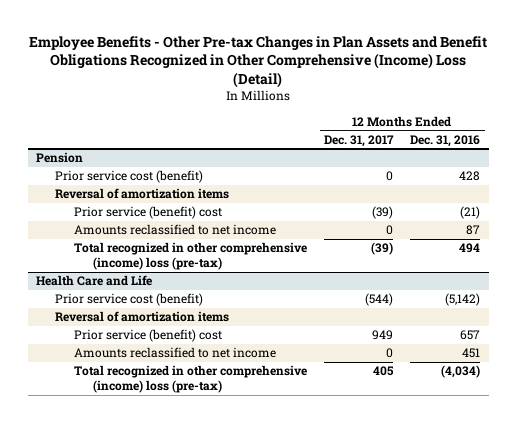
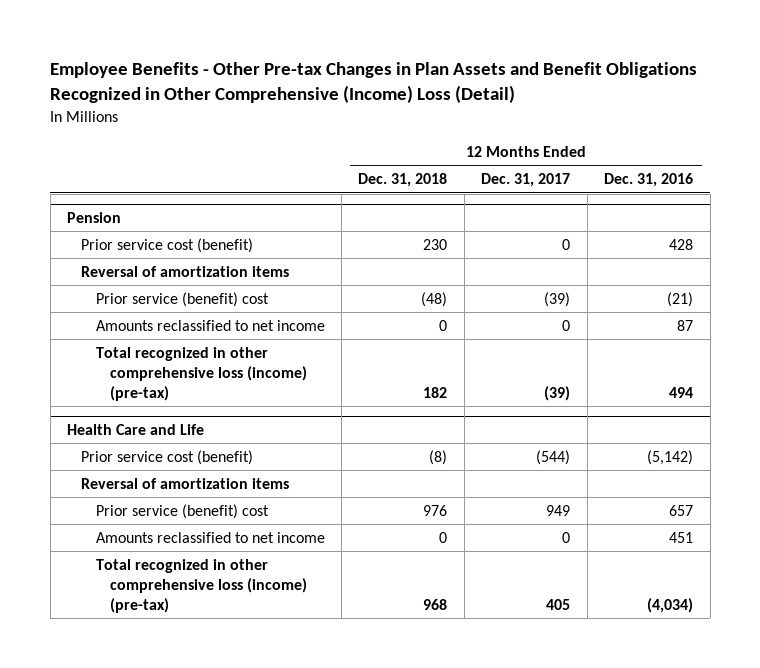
none -> [358,173,448,188] Dec. 31, 2018
[74,242,308,271] Total recognized in other comprehensive (income) loss (pre-tax) -> [95,346,307,401] Total recognized in other comprehensive loss (income) (pre-tax)
[74,365,308,394] Total recognized in other comprehensive (income) loss (pre-tax) -> [95,558,307,613] Total recognized in other comprehensive loss (income) (pre-tax)

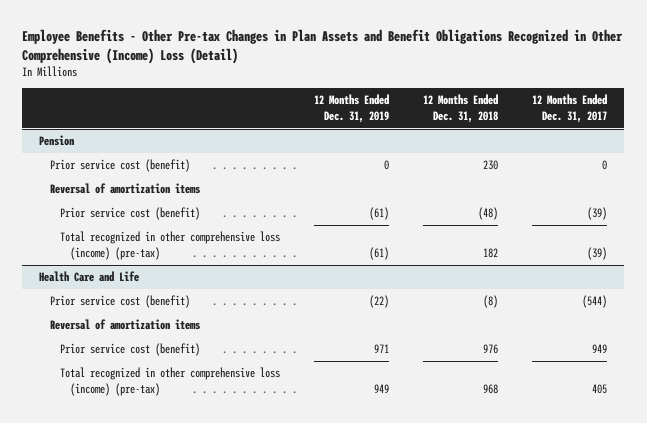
[604,173,694,188] Dec. 31, 2016 -> none
none -> [314,94,390,123] 12 Months Ended Dec. 31, 2019
[95,319,325,331] Amounts reclassified to net income -> none
[95,291,269,307] Prior service (benefit) cost -> [60,207,201,221] Prior service cost (benefit)
[95,531,325,543] Amounts reclassified to net income -> none
[95,503,269,519] Prior service (benefit) cost -> [60,343,201,357] Prior service cost (benefit)

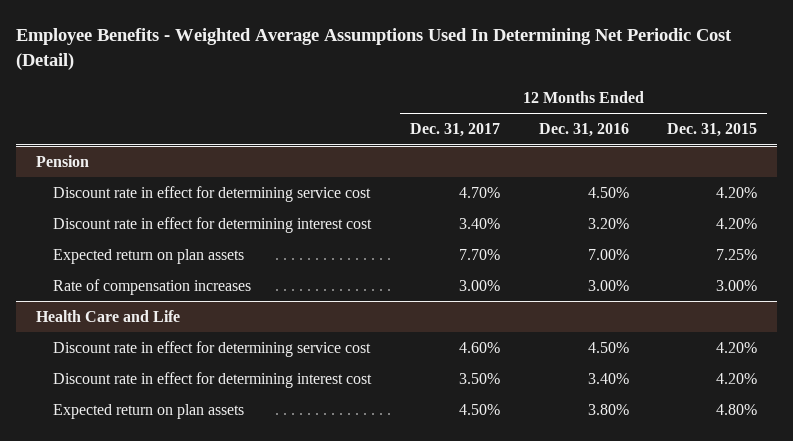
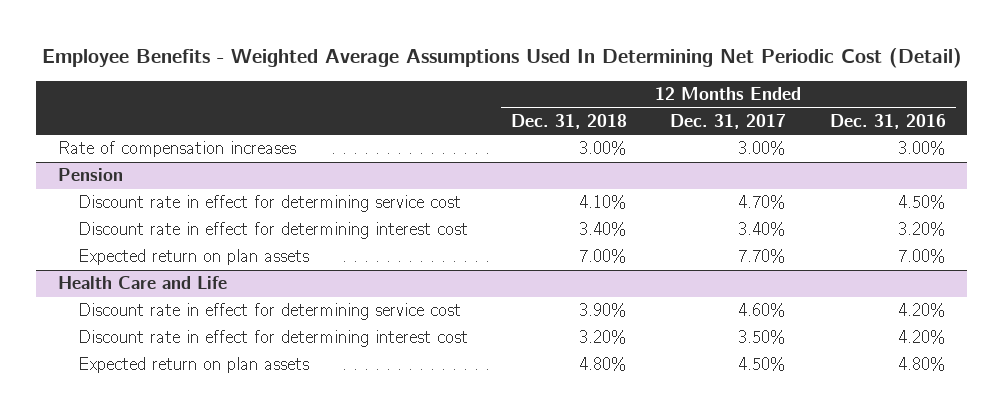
[667,123,758,138] Dec. 31, 2015 -> none
none -> [511,113,628,129] Dec. 31, 2018
none -> [57,141,296,158] Rate of compensation increases
[53,278,252,295] Rate of compensation increases -> none
[587,341,629,353] 4.50% -> [897,303,946,318] 4.20%
[587,372,629,384] 3.40% -> [897,330,946,345] 4.20%
[587,403,629,415] 3.80% -> [897,357,946,372] 4.80%

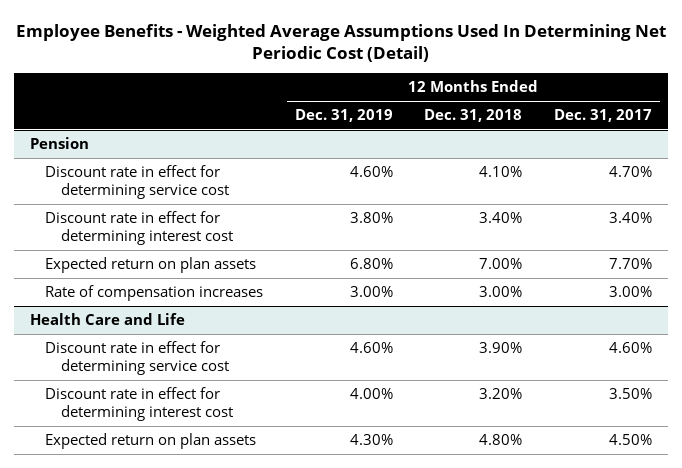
[829,113,946,129] Dec. 31, 2016 -> none
none -> [294,109,393,123] Dec. 31, 2019
[57,141,296,158] Rate of compensation increases -> none
none -> [45,284,264,301] Rate of compensation increases

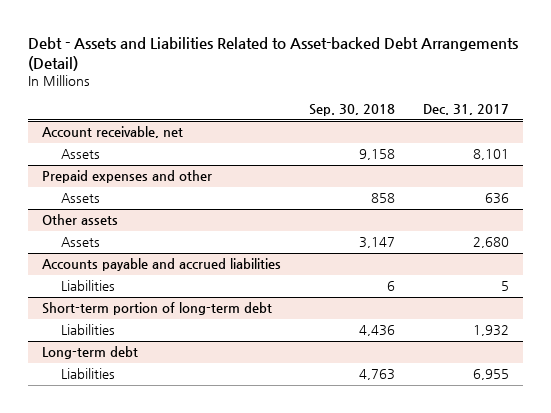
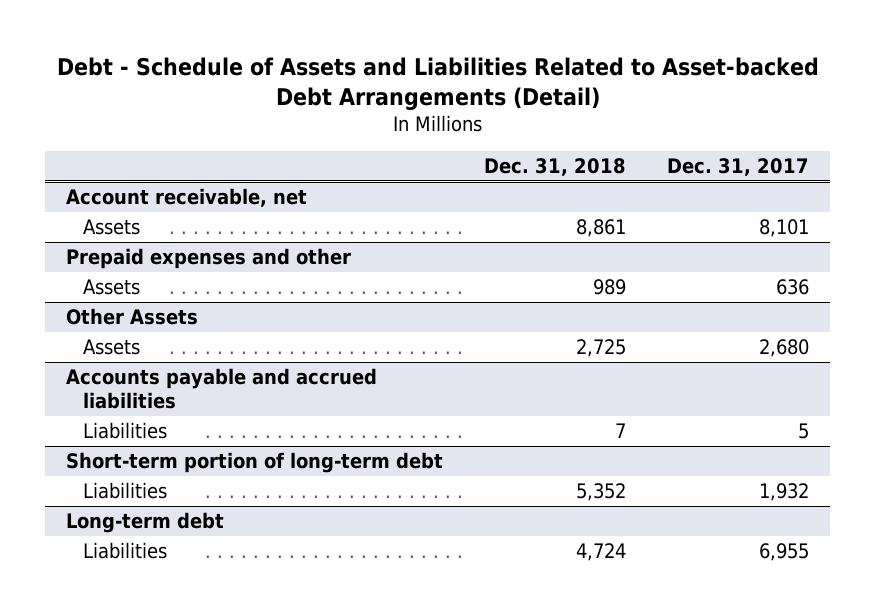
[27,36,518,71] Debt - Assets and Liabilities Related to Asset-backed Debt Arrangements (Detail) -> [56,56,819,111] Debt - Schedule of Assets and Liabilities Related to Asset-backed Debt Arrangements (Detail)
[308,104,395,117] Sep. 30, 2018 -> none
none -> [484,157,627,176] Dec. 31, 2018
[41,214,118,226] Other assets -> [65,308,198,326] Other Assets

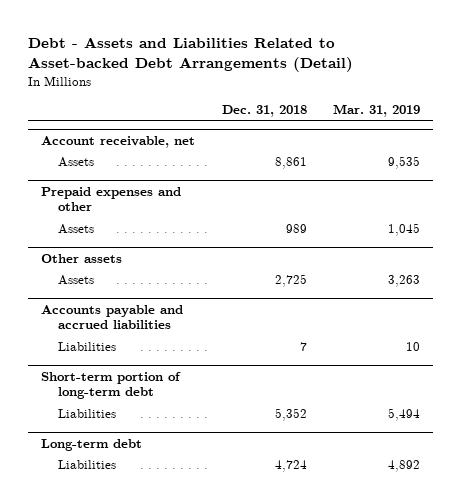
[56,56,819,111] Debt - Schedule of Assets and Liabilities Related to Asset-backed Debt Arrangements (Detail) -> [27,37,353,73] Debt - Assets and Liabilities Related to Asset-backed Debt Arrangements (Detail)
[667,157,810,176] Dec. 31, 2017 -> none
none -> [333,104,421,118] Mar. 31, 2019
[65,308,198,326] Other Assets -> [41,254,123,264] Other assets

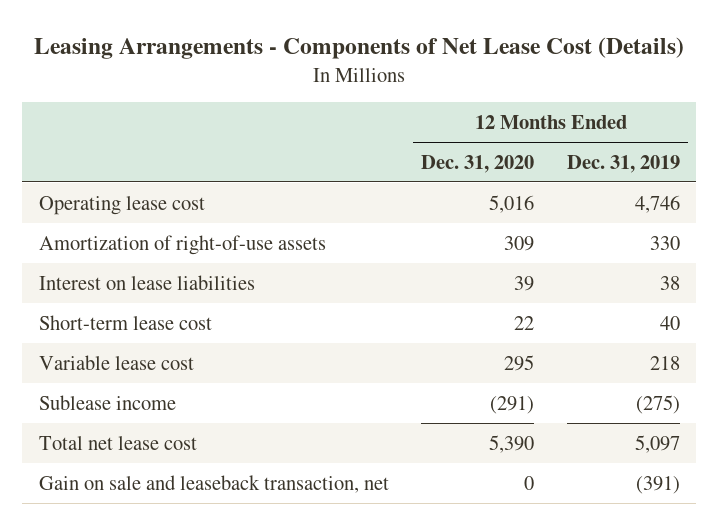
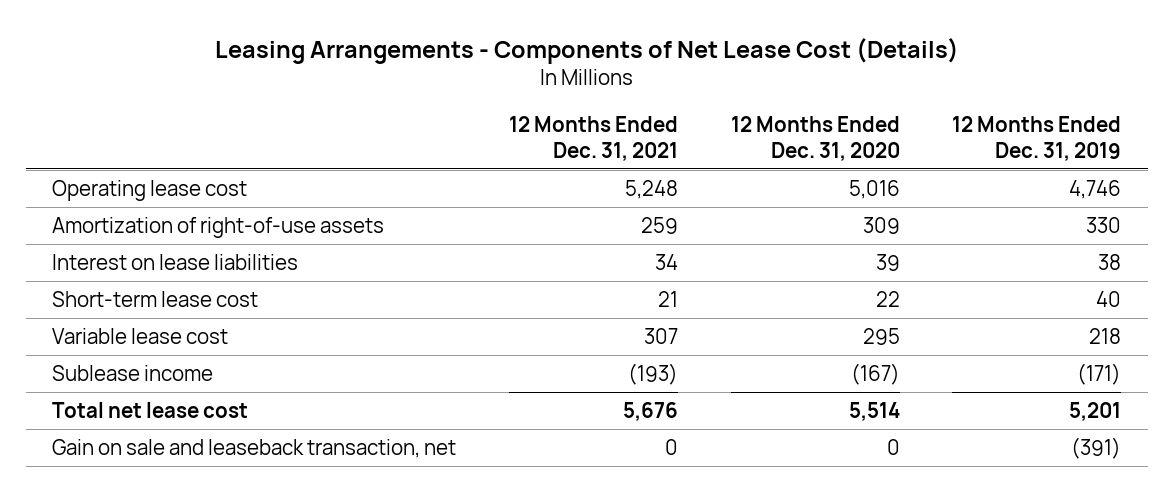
none -> [509,115,679,161] 12 Months Ended Dec. 31, 2021
[490,395,535,414] (291) -> [850,362,900,385] (167)
[636,394,681,414] (275) -> [1077,362,1122,385] (171)
[489,434,535,453] 5,390 -> [848,401,900,421] 5,514
[635,434,681,453] 5,097 -> [1069,401,1122,421] 5,201

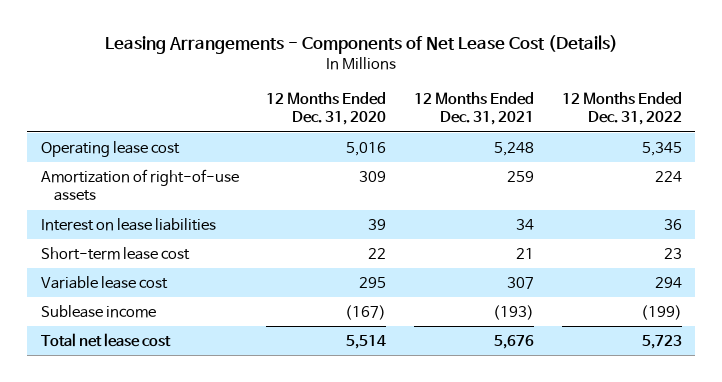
[952,115,1122,161] 12 Months Ended Dec. 31, 2019 -> none
none -> [561,91,682,126] 12 Months Ended Dec. 31, 2022
[52,438,457,458] Gain on sale and leaseback transaction, net -> none

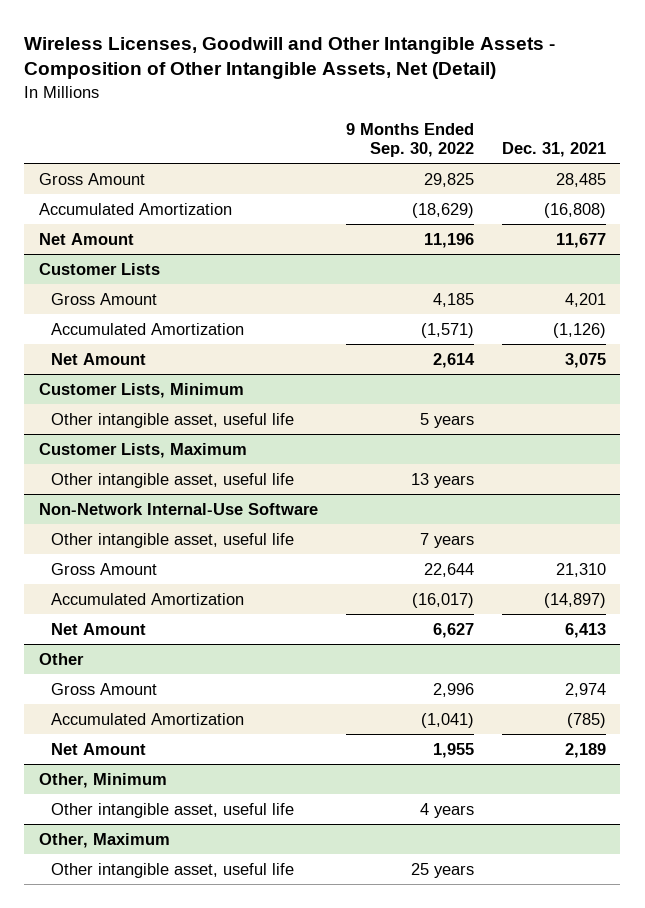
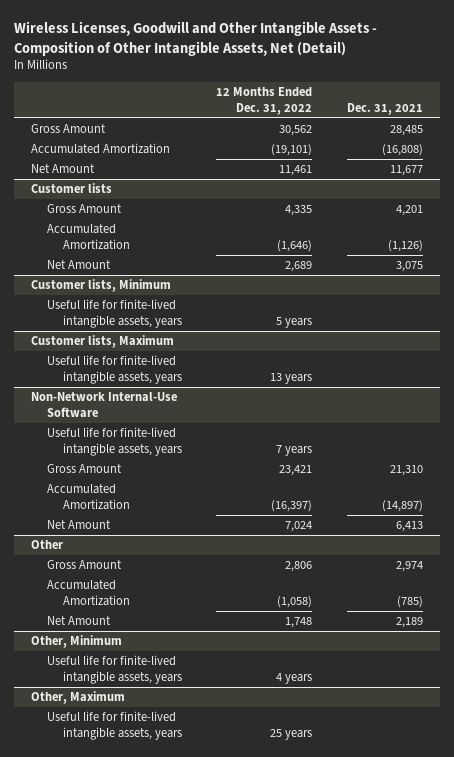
[345,122,474,158] 9 Months Ended Sep. 30, 2022 -> none
none -> [216,86,313,115] 12 Months Ended Dec. 31, 2022
[38,262,160,275] Customer Lists -> [31,182,113,193] Customer lists
[38,382,244,398] Customer Lists, Minimum -> [31,278,172,292] Customer lists, Minimum
[51,412,295,428] Other intangible asset, useful life -> [47,298,183,329] Useful life for finite-lived intangible assets, years
[38,442,247,458] Customer Lists, Maximum -> [31,334,175,348] Customer lists, Maximum
[51,472,295,488] Other intangible asset, useful life -> [47,354,183,385] Useful life for finite-lived intangible assets, years
[51,532,295,548] Other intangible asset, useful life -> [47,426,183,457] Useful life for finite-lived intangible assets, years
[51,802,295,818] Other intangible asset, useful life -> [47,654,183,685] Useful life for finite-lived intangible assets, years
[51,862,295,878] Other intangible asset, useful life -> [47,710,183,741] Useful life for finite-lived intangible assets, years

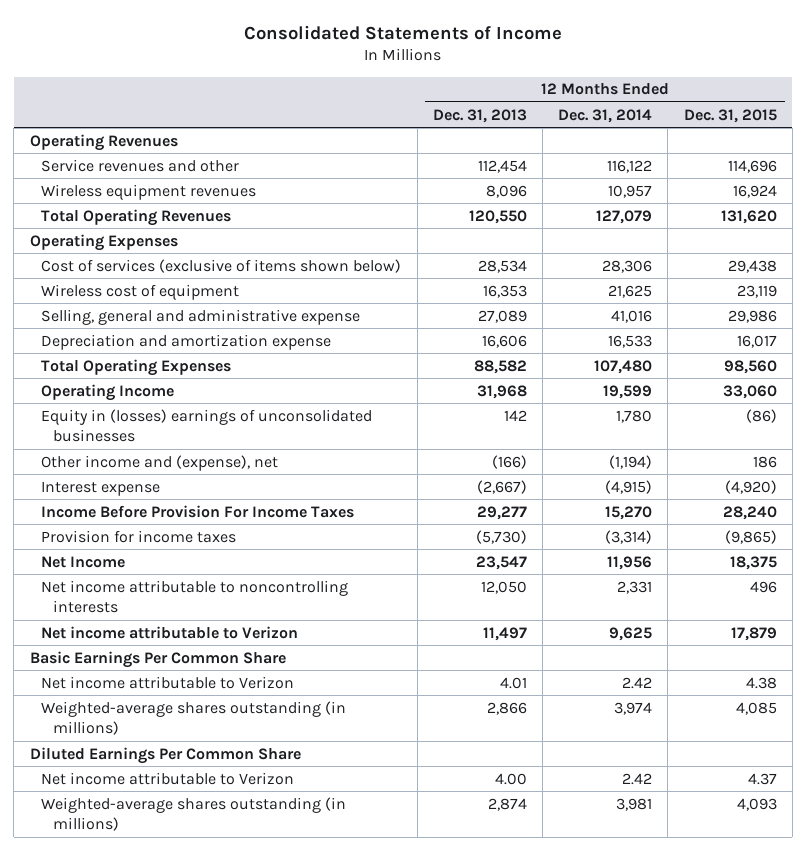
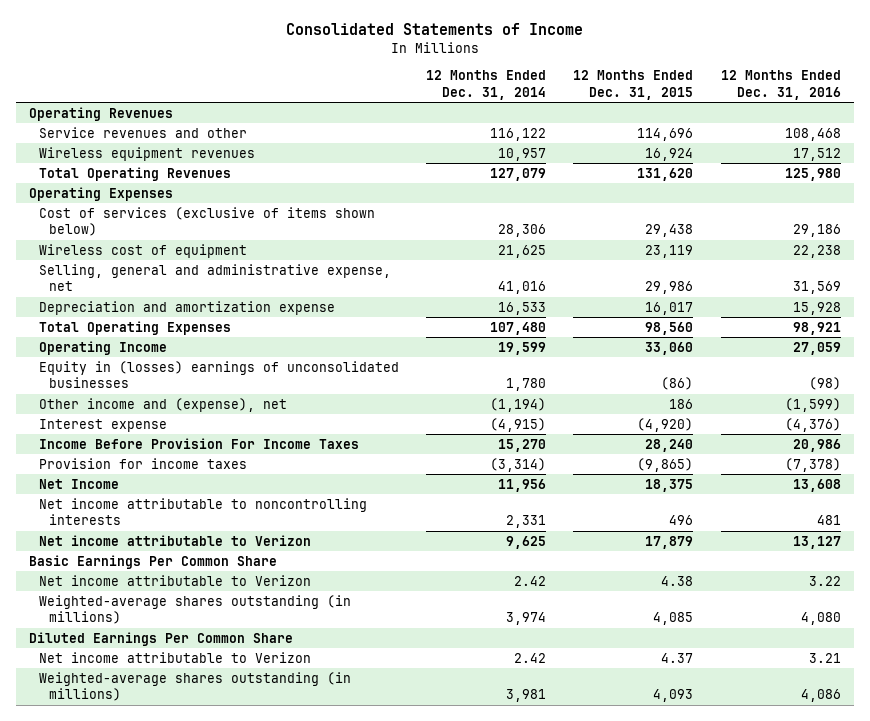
[432,108,527,123] Dec. 31, 2013 -> none
none -> [720,70,841,100] 12 Months Ended Dec. 31, 2016
[41,308,361,325] Selling, general and administrative expense -> [39,263,392,292] Selling, general and administrative expense, net

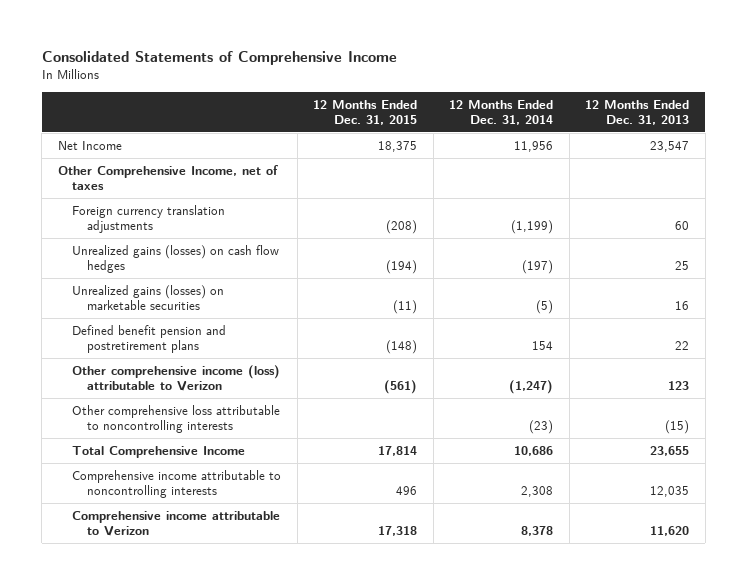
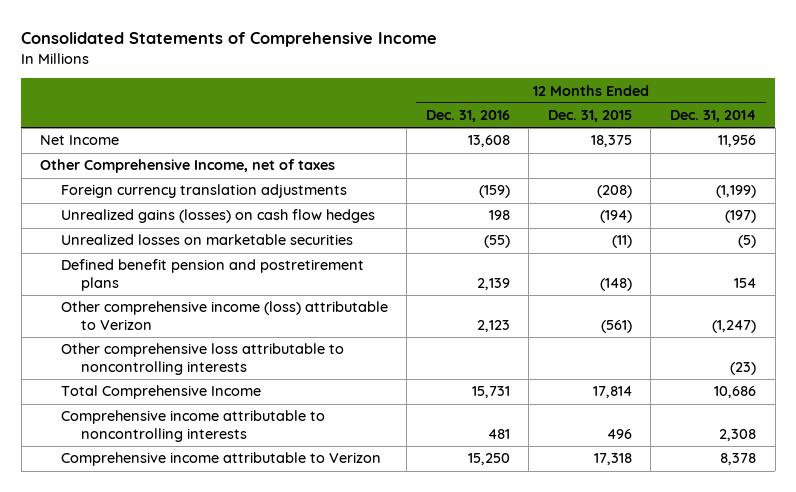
[585,99,690,125] 12 Months Ended Dec. 31, 2013 -> none
none -> [425,110,510,123] Dec. 31, 2016
[72,284,225,311] Unrealized gains (losses) on marketable securities -> [60,234,353,246] Unrealized losses on marketable securities

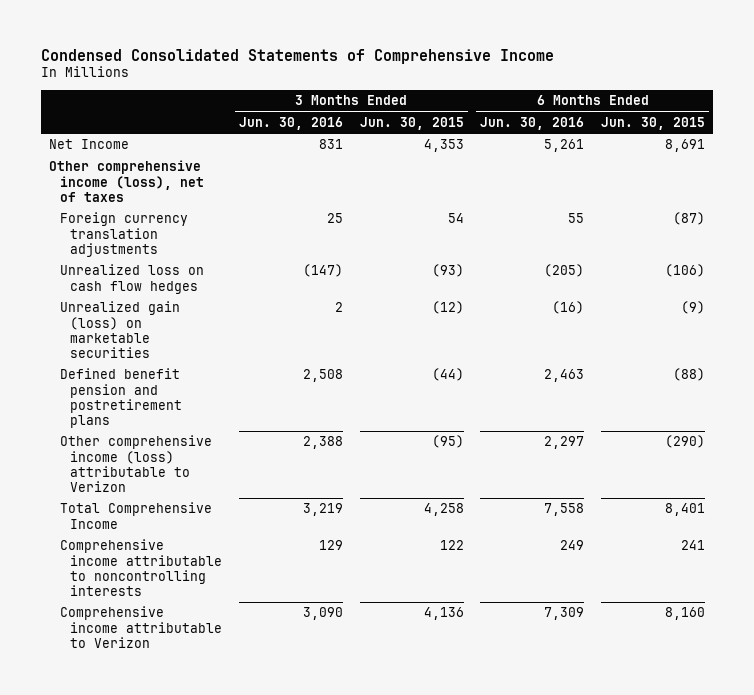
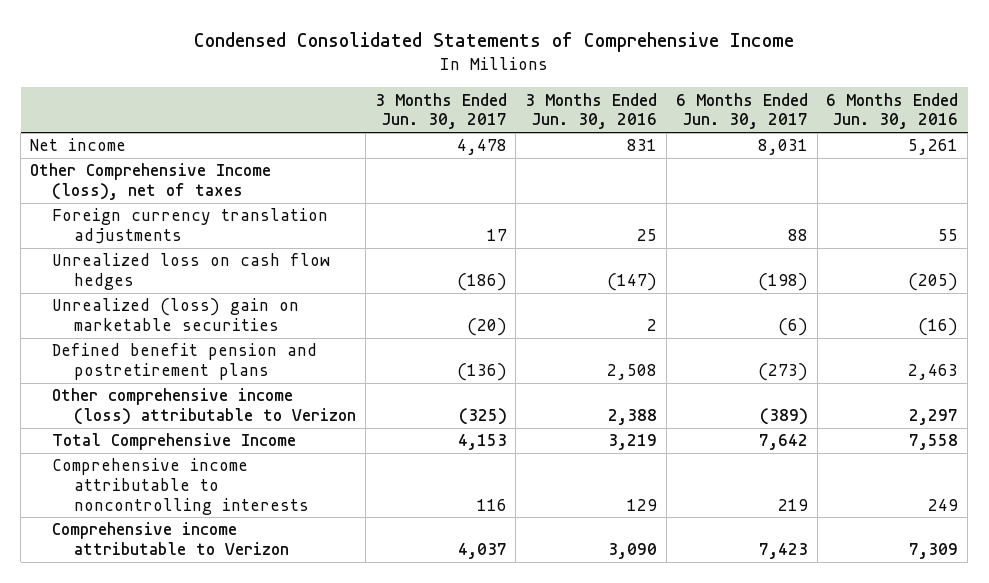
[359,117,464,131] Jun. 30, 2015 -> none
[600,117,705,131] Jun. 30, 2015 -> none
none -> [374,92,507,130] 3 Months Ended Jun. 30, 2017
none -> [675,92,808,130] 6 Months Ended Jun. 30, 2017
[49,139,130,150] Net Income -> [30,138,127,152] Net income
[49,160,204,202] Other comprehensive income (loss), net of taxes -> [30,163,272,201] Other Comprehensive Income (loss), net of taxes
[59,301,180,359] Unrealized gain (loss) on marketable securities -> [52,298,300,332] Unrealized (loss) gain on marketable securities

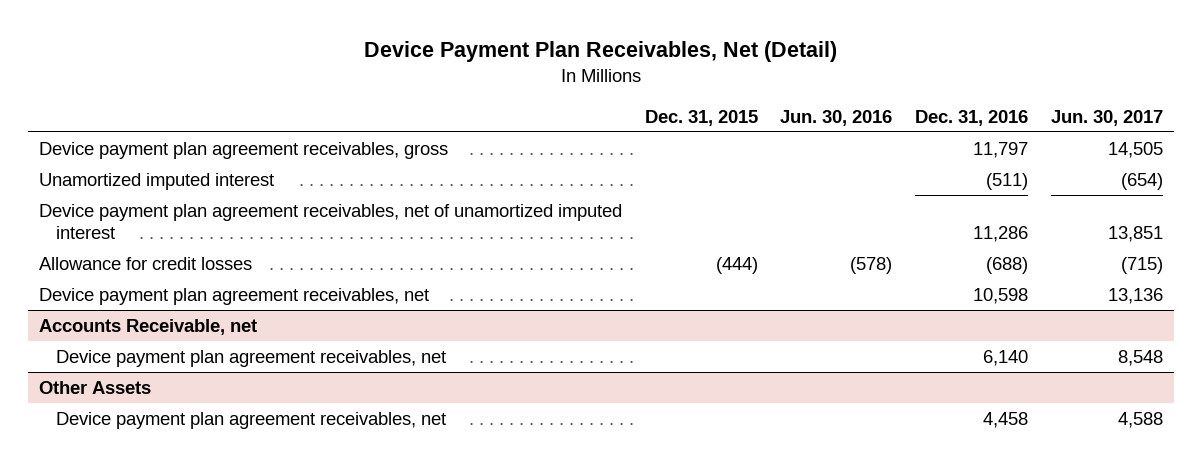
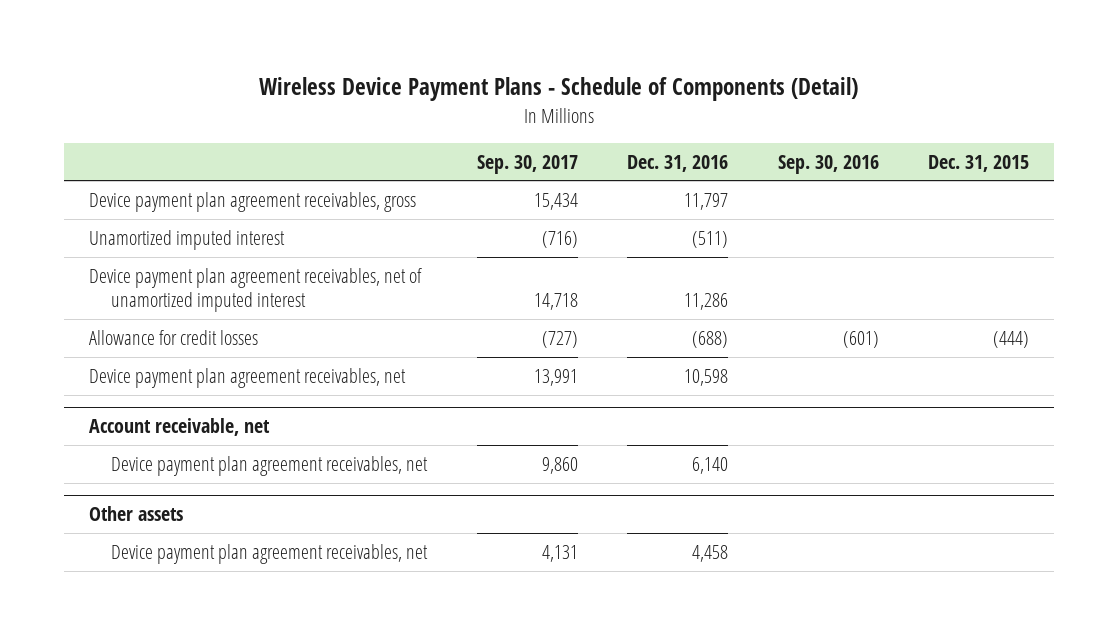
[363,40,837,62] Device Payment Plan Receivables, Net (Detail) -> [258,77,858,102] Wireless Device Payment Plans - Schedule of Components (Detail)
[780,109,893,126] Jun. 30, 2016 -> none
[1050,109,1163,126] Jun. 30, 2017 -> none
none -> [476,154,578,174] Sep. 30, 2017
none -> [777,154,879,174] Sep. 30, 2016
[39,318,258,335] Accounts Receivable, net -> [88,418,270,437] Account receivable, net
[39,380,152,394] Other Assets -> [88,506,183,522] Other assets

